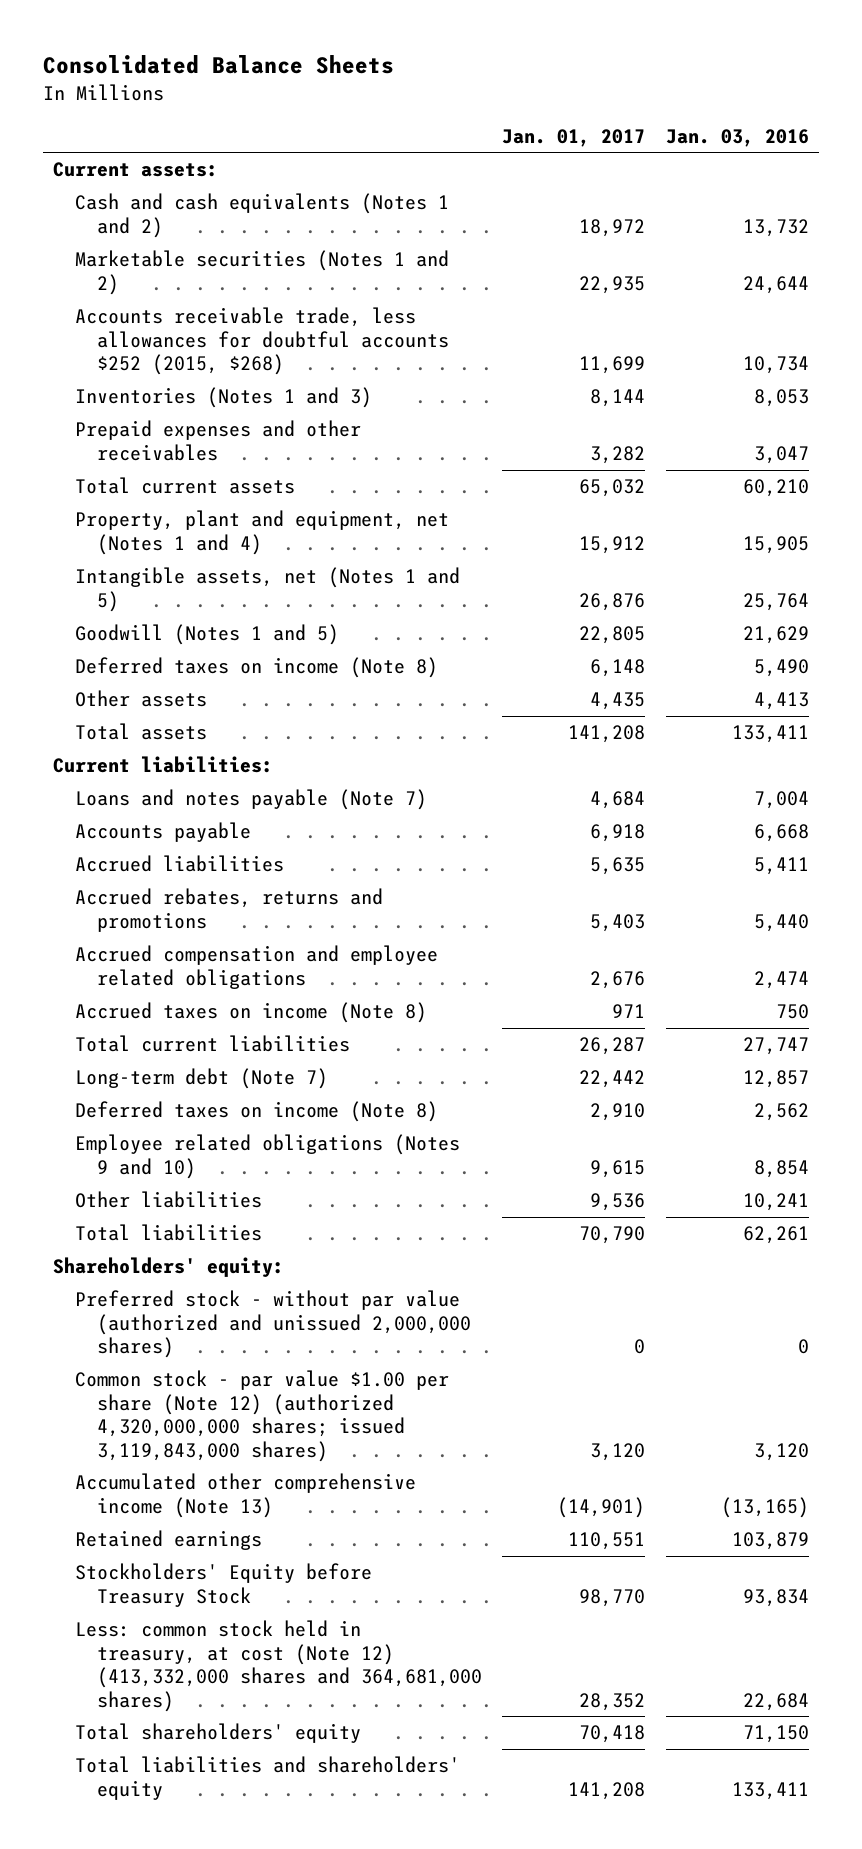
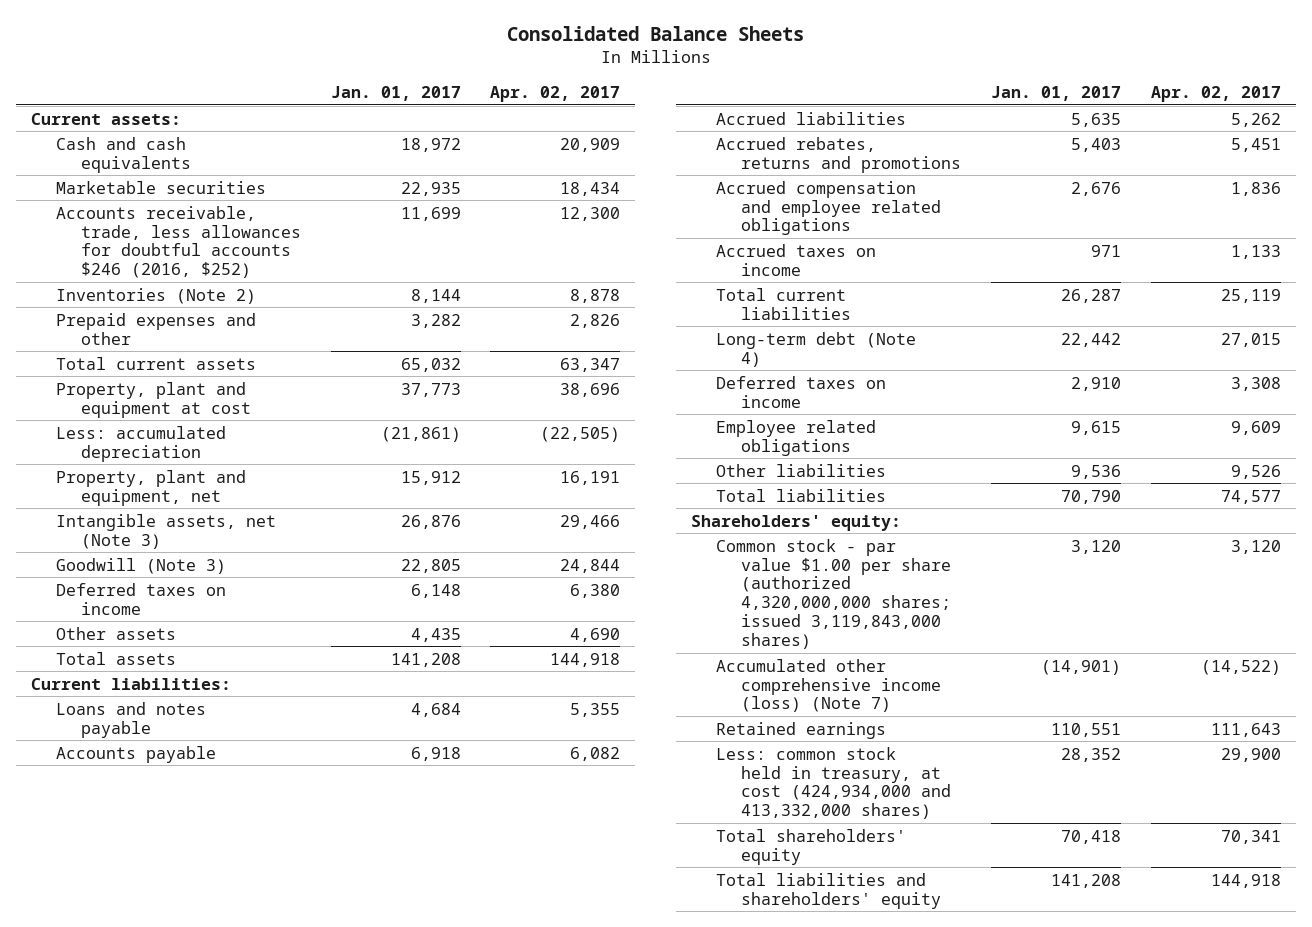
[665,128,809,147] Jan. 03, 2016 -> none
none -> [490,86,621,103] Apr. 02, 2017
[74,193,449,238] Cash and cash equivalents (Notes 1 and 2) -> [55,136,191,173] Cash and cash equivalents
[74,250,449,295] Marketable securities (Notes 1 and 2) -> [55,180,266,194] Marketable securities
[74,307,449,376] Accounts receivable trade, less allowances for doubtful accounts $252 (2015, $268) -> [55,205,301,279] Accounts receivable, trade, less allowances for doubtful accounts $246 (2016, $252)
[74,387,372,409] Inventories (Notes 1 and 3) -> [55,287,256,304] Inventories (Note 2)
[74,420,361,461] Prepaid expenses and other receivables -> [55,312,256,345] Prepaid expenses and other
none -> [55,381,251,418] Property, plant and equipment at cost
none -> [55,425,226,462] Less: accumulated depreciation
[74,510,449,555] Property, plant and equipment, net (Notes 1 and 4) -> [55,469,246,506] Property, plant and equipment, net
[74,567,460,612] Intangible assets, net (Notes 1 and 5) -> [55,513,276,549] Intangible assets, net (Note 3)
[74,624,339,646] Goodwill (Notes 1 and 5) -> [55,557,226,574] Goodwill (Note 3)
[74,657,438,679] Deferred taxes on income (Note 8) -> [55,582,226,615] Deferred taxes on income
[74,789,427,811] Loans and notes payable (Note 7) -> [55,701,206,738] Loans and notes payable
[74,1002,427,1024] Accrued taxes on income (Note 8) -> [716,243,877,276] Accrued taxes on income
[74,1068,328,1090] Long-term debt (Note 7) -> [716,331,917,367] Long-term debt (Note 4)
[74,1101,438,1123] Deferred taxes on income (Note 8) -> [716,375,887,408] Deferred taxes on income
[74,1134,460,1179] Employee related obligations (Notes 9 and 10) -> [716,419,877,456] Employee related obligations
[74,1290,471,1359] Preferred stock - without par value (authorized and unissued 2,000,000 shares) -> none
[74,1370,449,1462] Common stock - par value $1.00 per share (Note 12) (authorized 4,320,000,000 shares; issued 3,119,843,000 shares) -> [716,538,952,650] Common stock - par value $1.00 per share (authorized 4,320,000,000 shares; issued 3,119,843,000 shares)
[74,1473,416,1518] Accumulated other comprehensive income (Note 13) -> [716,658,942,713] Accumulated other comprehensive income (loss) (Note 7)
[74,1563,372,1607] Stockholders' Equity before Treasury Stock -> none
[74,1620,482,1712] Less: common stock held in treasury, at cost (Note 12) (413,332,000 shares and 364,681,000 shares) -> [716,746,952,820] Less: common stock held in treasury, at cost (424,934,000 and 413,332,000 shares)

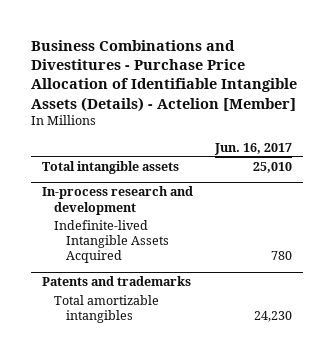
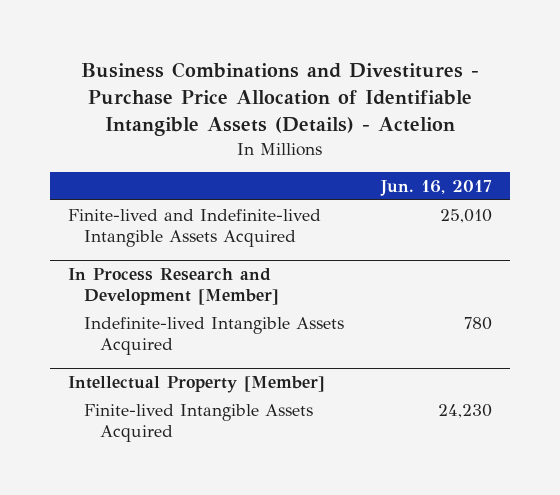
[31,39,298,112] Business Combinations and Divestitures - Purchase Price Allocation of Identifiable Intangible Assets (Details) - Actelion [Member] -> [81,62,480,137] Business Combinations and Divestitures - Purchase Price Allocation of Identifiable Intangible Assets (Details) - Actelion
[42,160,180,174] Total intangible assets -> [68,208,322,247] Finite-lived and Indefinite-lived Intangible Assets Acquired
[42,186,194,215] In-process research and development -> [68,268,280,306] In Process Research and Development [Member]
[42,276,192,287] Patents and trademarks -> [68,376,326,394] Intellectual Property [Member]
[54,294,160,323] Total amortizable intangibles -> [84,403,314,442] Finite-lived Intangible Assets Acquired

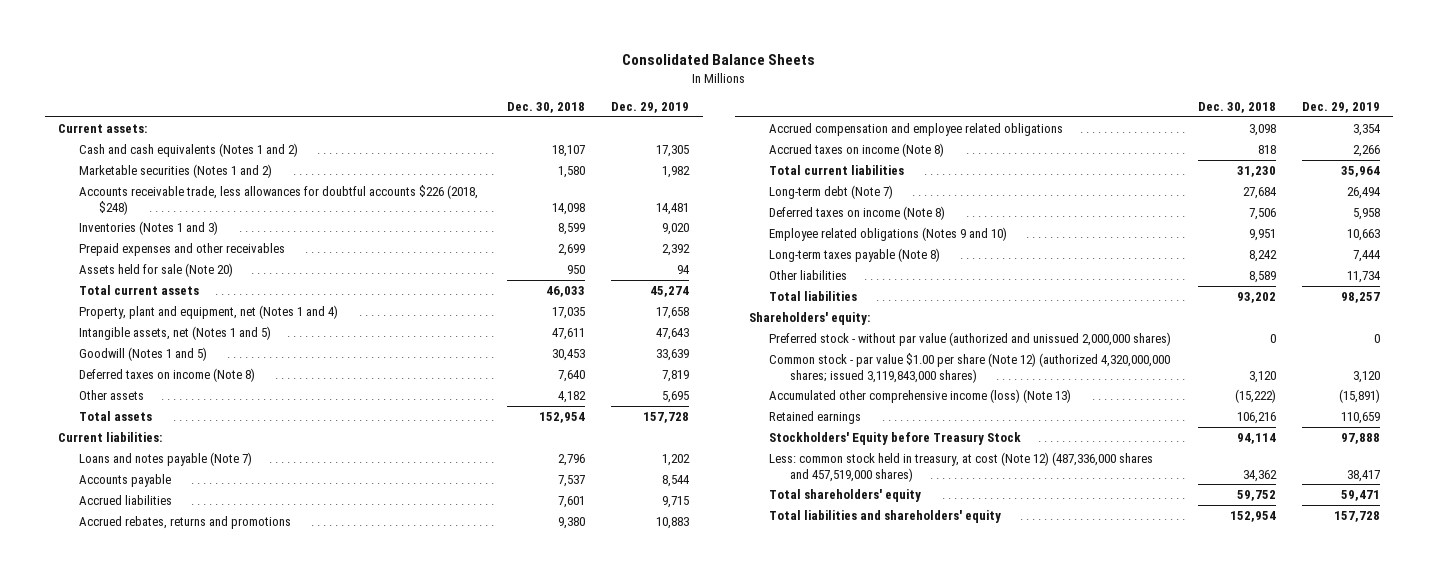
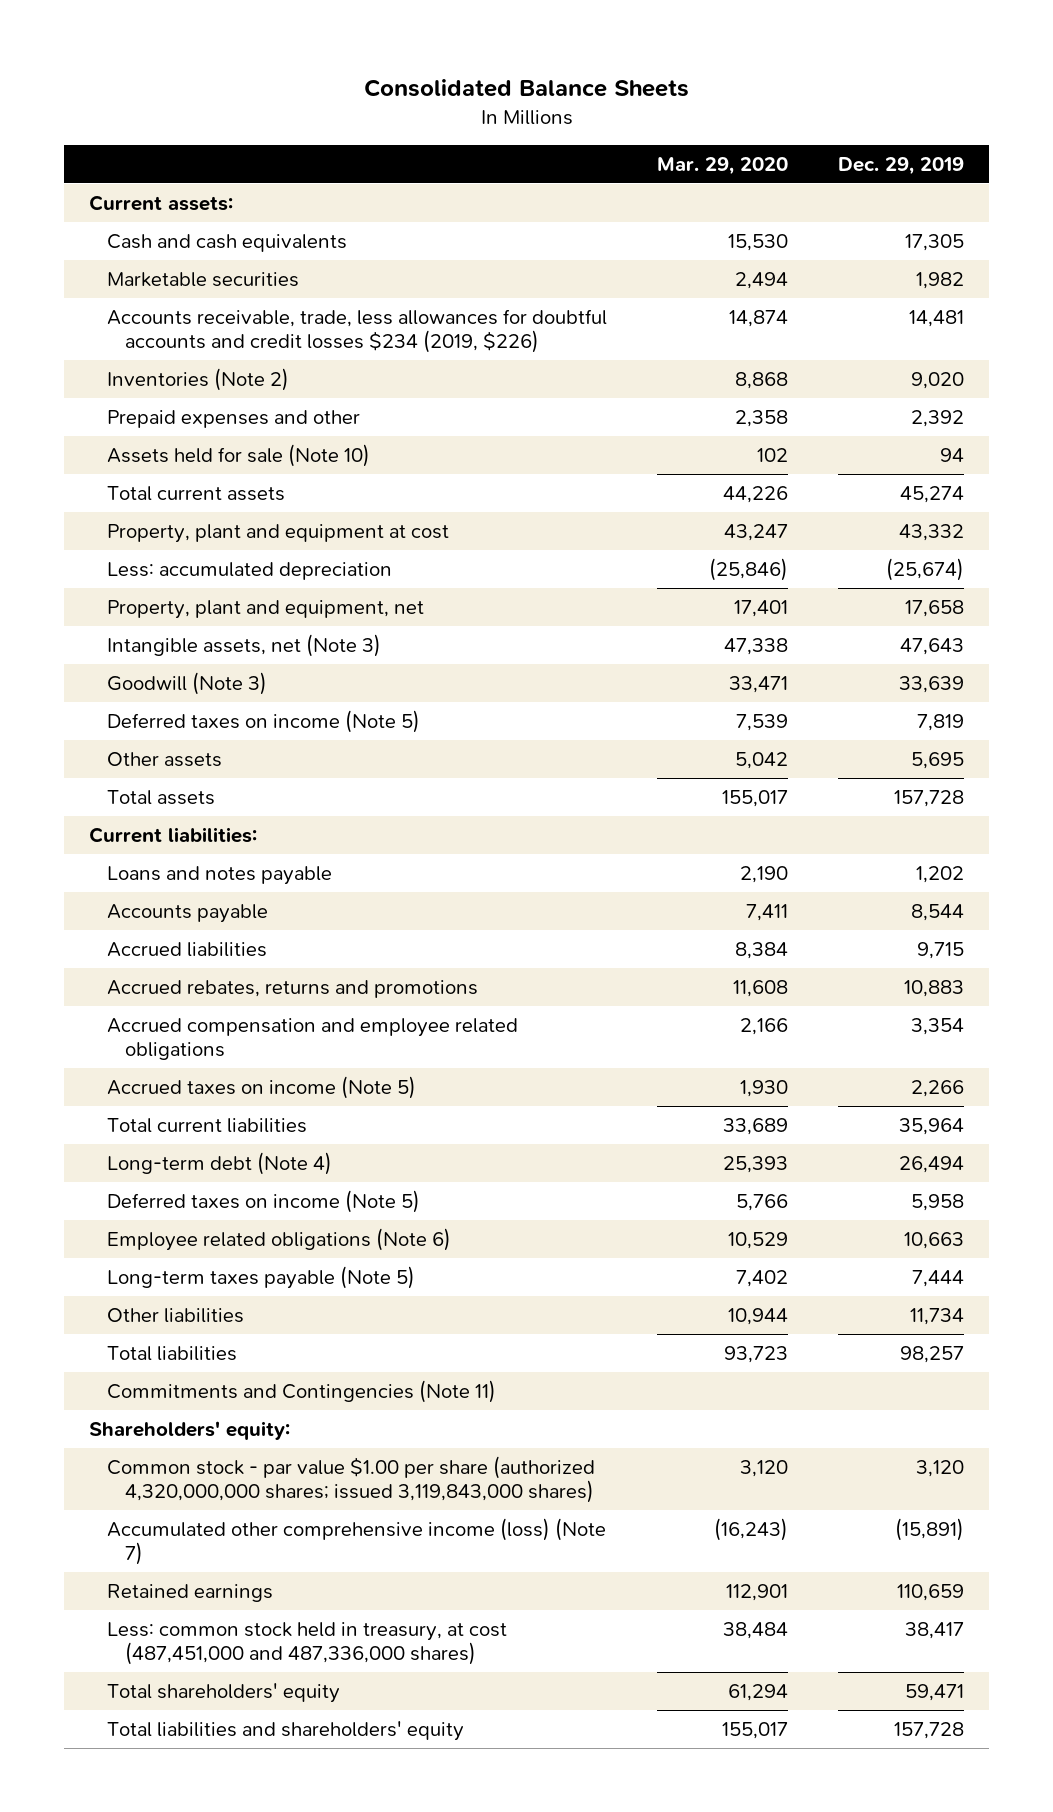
[506,102,585,114] Dec. 30, 2018 -> none
none -> [656,157,788,176] Mar. 29, 2020
[78,143,298,158] Cash and cash equivalents (Notes 1 and 2) -> [106,234,347,253] Cash and cash equivalents
[78,164,272,179] Marketable securities (Notes 1 and 2) -> [106,272,299,288] Marketable securities
[78,185,478,215] Accounts receivable trade, less allowances for doubtful accounts $226 (2018, $248) -> [106,309,607,353] Accounts receivable, trade, less allowances for doubtful accounts and credit losses $234 (2019, $226)
[78,221,218,236] Inventories (Notes 1 and 3) -> [106,368,289,392] Inventories (Note 2)
[78,243,285,257] Prepaid expenses and other receivables -> [106,410,360,429] Prepaid expenses and other
[78,263,233,278] Assets held for sale (Note 20) -> [106,444,370,468] Assets held for sale (Note 10)
none -> [106,524,449,544] Property, plant and equipment at cost
none -> [106,562,392,581] Less: accumulated depreciation
[78,305,338,320] Property, plant and equipment, net (Notes 1 and 4) -> [106,600,424,620] Property, plant and equipment, net
[78,326,271,341] Intangible assets, net (Notes 1 and 5) -> [106,634,381,658] Intangible assets, net (Note 3)
[78,347,207,362] Goodwill (Notes 1 and 5) -> [106,672,267,696] Goodwill (Note 3)
[78,368,255,383] Deferred taxes on income (Note 8) -> [106,710,420,734] Deferred taxes on income (Note 5)
[78,452,252,467] Loans and notes payable (Note 7) -> [106,866,332,886] Loans and notes payable
[769,143,945,158] Accrued taxes on income (Note 8) -> [106,1076,416,1100] Accrued taxes on income (Note 5)
[769,185,894,200] Long-term debt (Note 7) -> [106,1152,332,1176] Long-term debt (Note 4)
[769,206,946,221] Deferred taxes on income (Note 8) -> [106,1190,420,1214] Deferred taxes on income (Note 5)
[769,227,1008,242] Employee related obligations (Notes 9 and 10) -> [106,1228,451,1252] Employee related obligations (Note 6)
[769,248,941,263] Long-term taxes payable (Note 8) -> [106,1266,415,1290] Long-term taxes payable (Note 5)
none -> [106,1380,496,1404] Commitments and Contingencies (Note 11)
[769,332,1172,347] Preferred stock - without par value (authorized and unissued 2,000,000 shares) -> none
[769,353,1171,383] Common stock - par value $1.00 per share (Note 12) (authorized 4,320,000,000 shares; issued 3,119,843,000 shares) -> [106,1456,595,1503] Common stock - par value $1.00 per share (authorized 4,320,000,000 shares; issued 3,119,843,000 shares)
[769,389,1072,404] Accumulated other comprehensive income (loss) (Note 13) -> [106,1518,606,1565] Accumulated other comprehensive income (loss) (Note 7)
[769,432,1022,446] Stockholders' Equity before Treasury Stock -> none
[769,452,1154,482] Less: common stock held in treasury, at cost (Note 12) (487,336,000 shares and 457,519,000 shares) -> [106,1622,507,1665] Less: common stock held in treasury, at cost (487,451,000 and 487,336,000 shares)

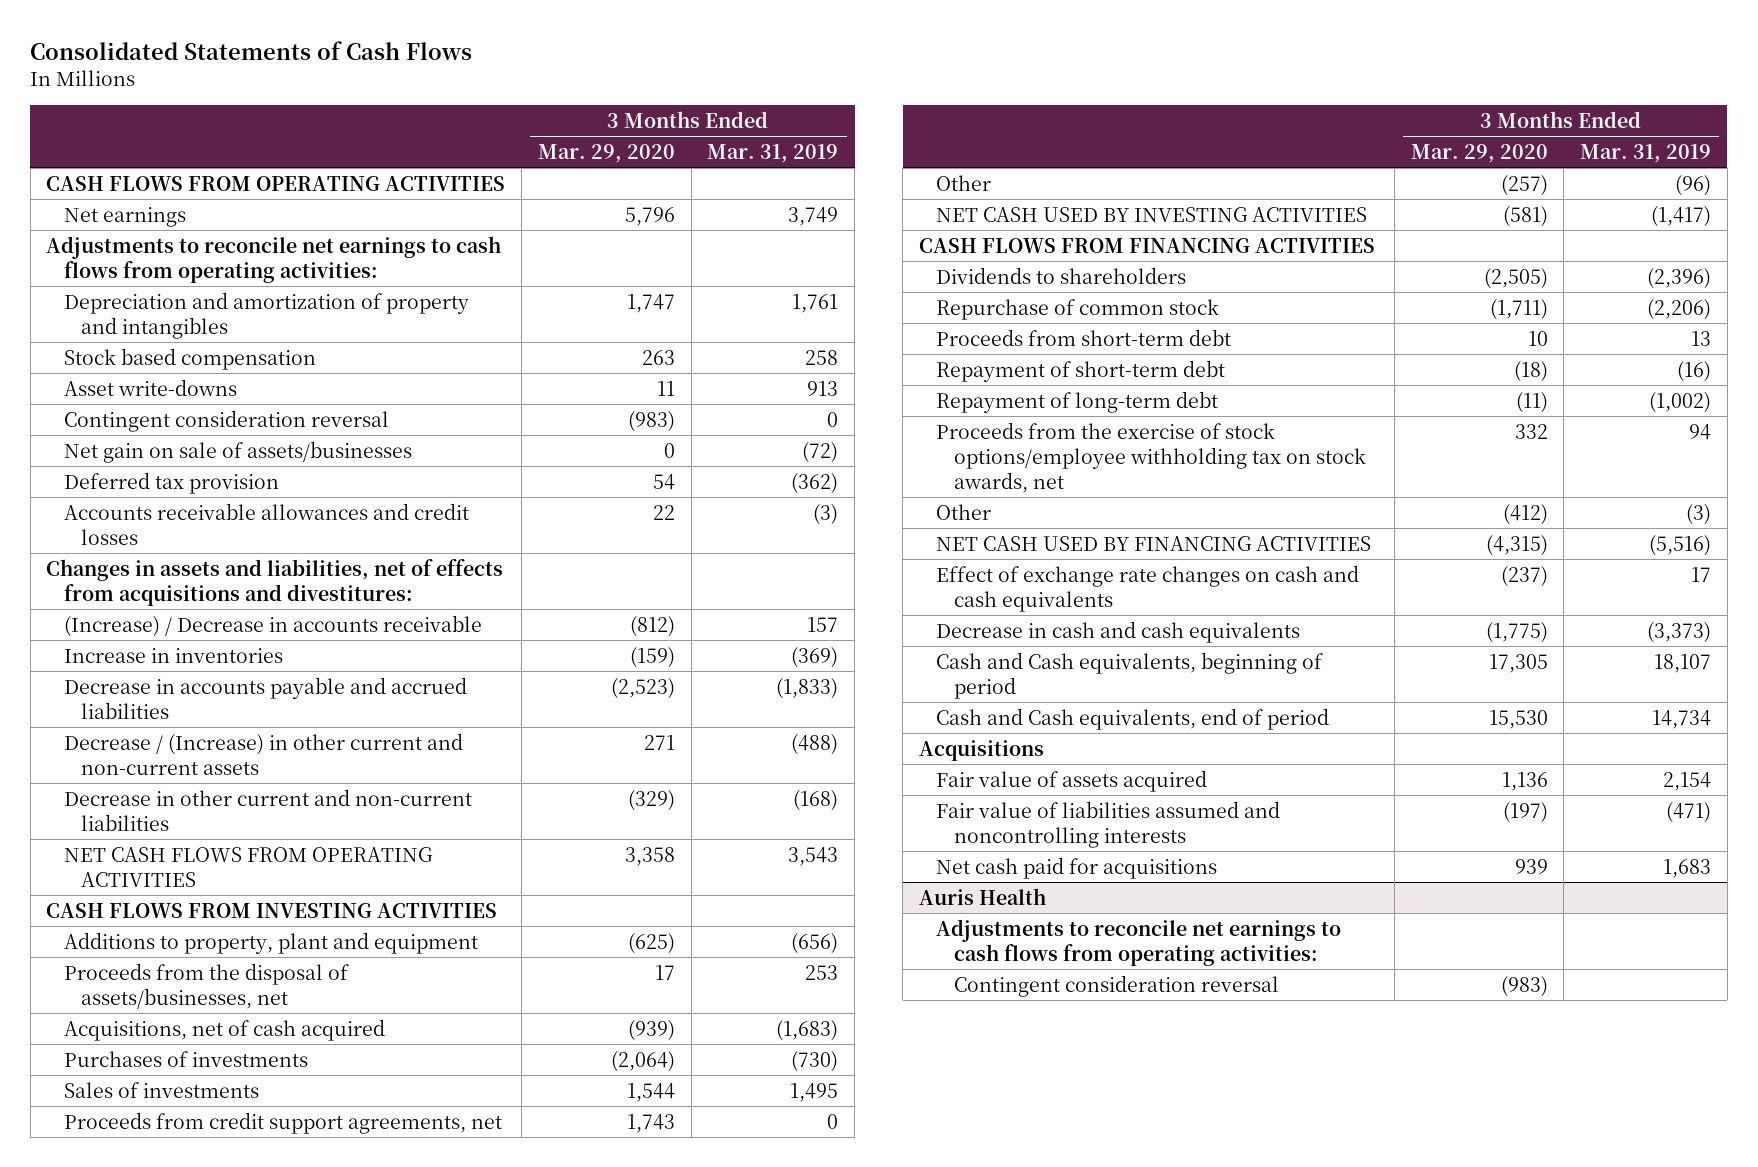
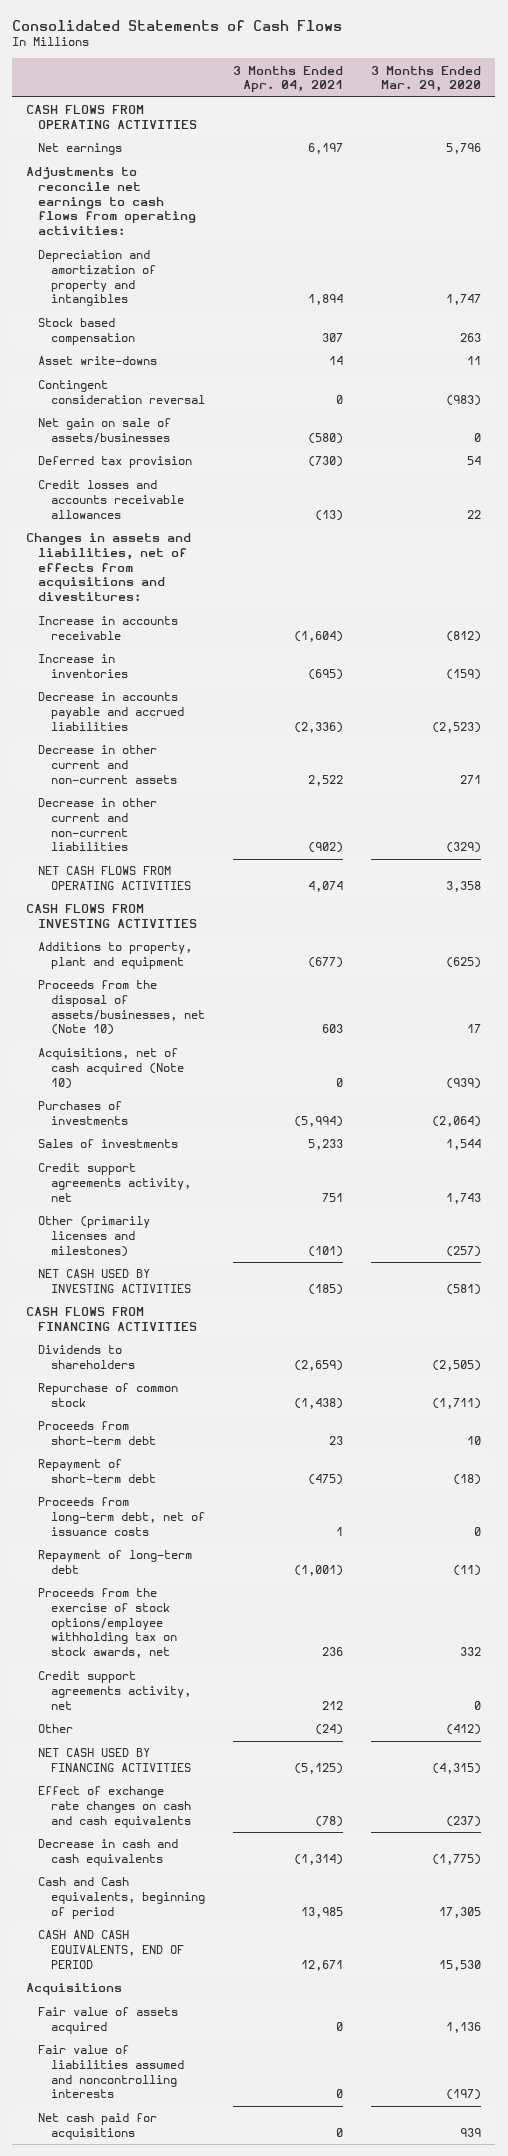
[707,143,839,163] Mar. 31, 2019 -> none
none -> [232,65,343,93] 3 Months Ended Apr. 04, 2021
[63,502,469,545] Accounts receivable allowances and credit losses -> [38,480,184,519] Credit losses and accounts receivable allowances
[63,614,482,637] (Increase) / Decrease in accounts receivable -> [38,616,179,641] Increase in accounts receivable
[63,732,463,775] Decrease / (Increase) in other current and non-current assets -> [38,745,177,784] Decrease in other current and non-current assets
[63,962,349,1009] Proceeds from the disposal of assets/businesses, net -> [38,980,205,1036] Proceeds from the disposal of assets/businesses, net (Note 10)
[63,1018,385,1041] Acquisitions, net of cash acquired -> [38,1048,184,1089] Acquisitions, net of cash acquired (Note 10)
[63,1111,502,1134] Proceeds from credit support agreements, net -> [38,1163,191,1202] Credit support agreements activity, net
[936,174,992,191] Other -> [38,1216,151,1257] Other (primarily licenses and milestones)
none -> [38,1497,205,1536] Proceeds from long-term debt, net of issuance costs
none -> [38,1671,191,1710] Credit support agreements activity, net
[936,707,1330,730] Cash and Cash equivalents, end of period -> [38,1930,184,1969] CASH AND CASH EQUIVALENTS, END OF PERIOD
[919,887,1047,905] Auris Health -> none
[936,918,1342,966] Adjustments to reconcile net earnings to cash flows from operating activities: -> none
[953,974,1279,997] Contingent consideration reversal -> none

